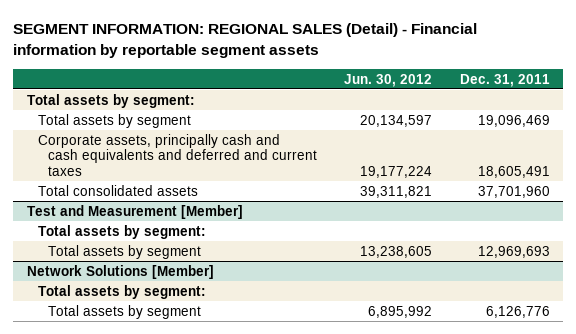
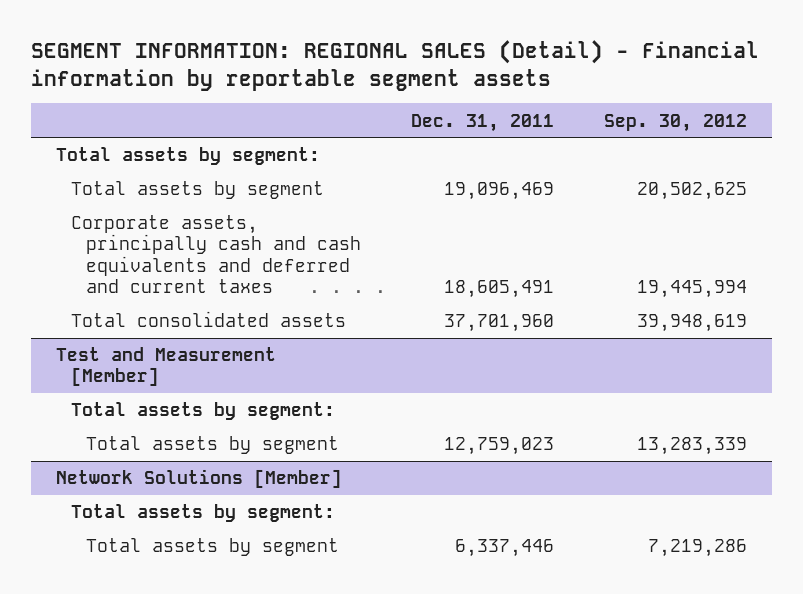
[344,73,433,87] Jun. 30, 2012 -> none
none -> [603,113,747,132] Sep. 30, 2012
[477,245,550,258] 12,969,693 -> [443,437,554,456] 12,759,023
[485,305,550,318] 6,126,776 -> [454,539,554,558] 6,337,446

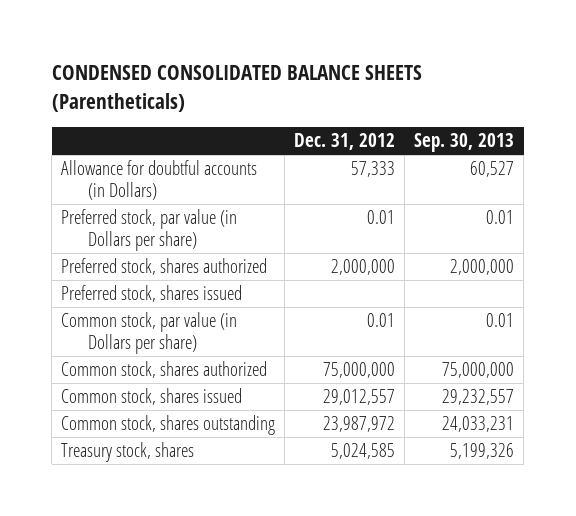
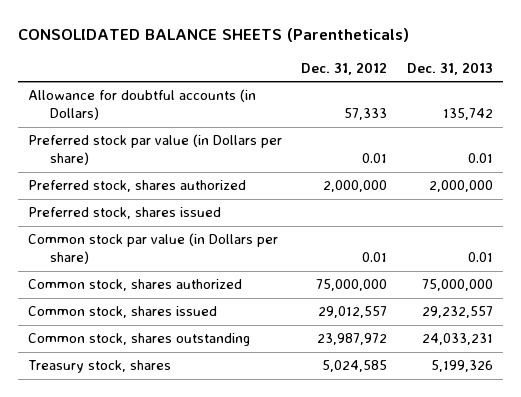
[51,65,422,112] CONDENSED CONSOLIDATED BALANCE SHEETS (Parentheticals) -> [17,28,409,43] CONSOLIDATED BALANCE SHEETS (Parentheticals)
[414,133,515,153] Sep. 30, 2013 -> none
none -> [406,61,493,75] Dec. 31, 2013
[61,209,238,251] Preferred stock, par value (in Dollars per share) -> [27,134,282,166] Preferred stock par value (in Dollars per share)
[61,312,238,354] Common stock, par value (in Dollars per share) -> [27,233,278,265] Common stock par value (in Dollars per share)

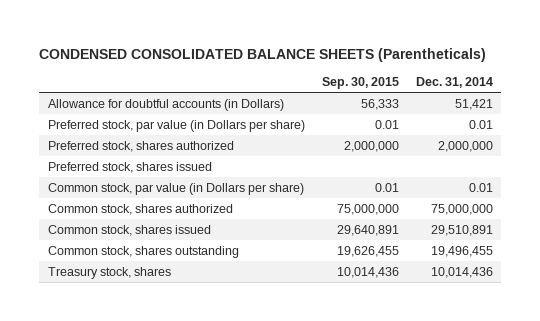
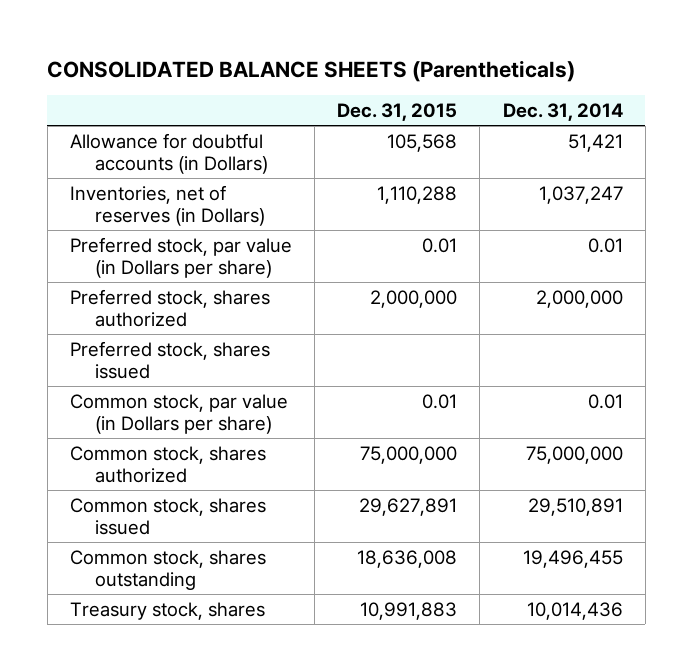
[39,47,487,62] CONDENSED CONSOLIDATED BALANCE SHEETS (Parentheticals) -> [47,59,576,82] CONSOLIDATED BALANCE SHEETS (Parentheticals)
[321,76,399,89] Sep. 30, 2015 -> none
none -> [337,102,458,121] Dec. 31, 2015
none -> [69,184,265,227] Inventories, net of reserves (in Dollars)

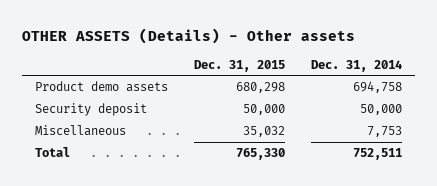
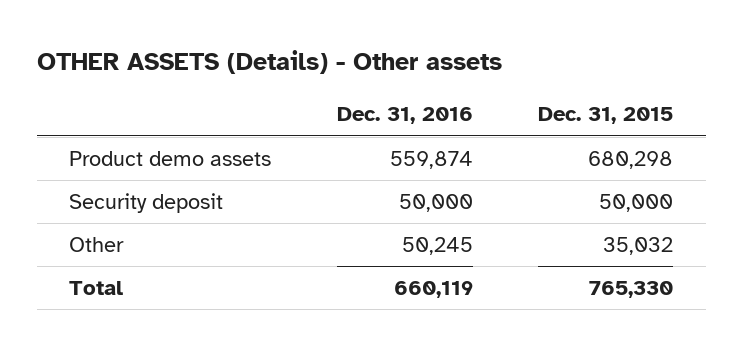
[310,59,402,72] Dec. 31, 2014 -> none
none -> [336,107,473,125] Dec. 31, 2016
[35,125,127,137] Miscellaneous -> [69,237,125,253] Other

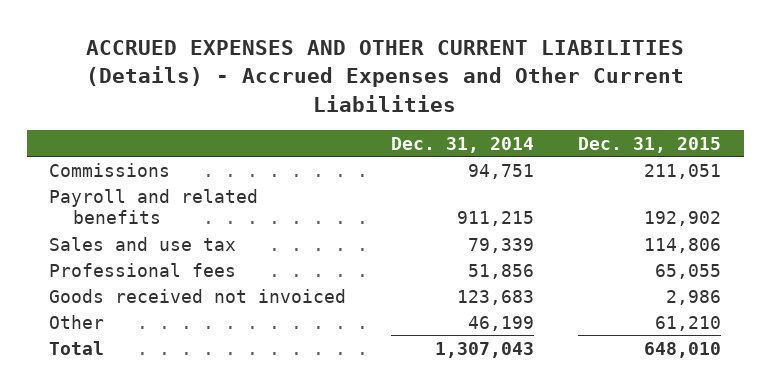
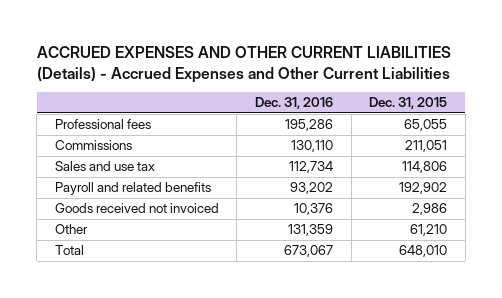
[390,136,534,153] Dec. 31, 2014 -> none
none -> [255,97,334,110] Dec. 31, 2016
[49,262,237,277] Professional fees -> [54,119,151,130] Professional fees
[49,188,259,225] Payroll and related benefits -> [54,182,211,196] Payroll and related benefits

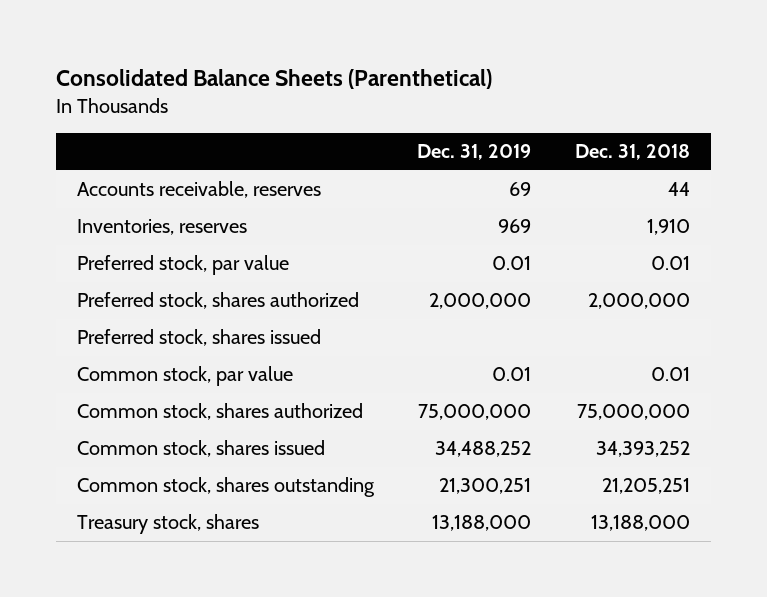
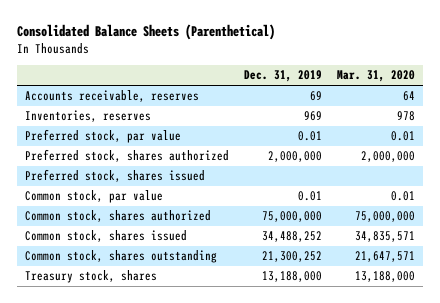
[574,144,690,161] Dec. 31, 2018 -> none
none -> [337,70,416,83] Mar. 31, 2020
[439,478,532,495] 21,300,251 -> [261,251,322,263] 21,300,252

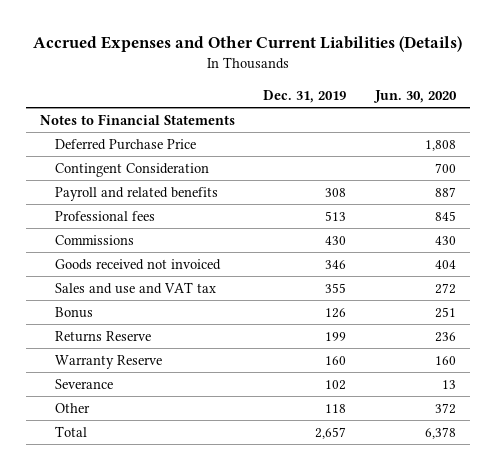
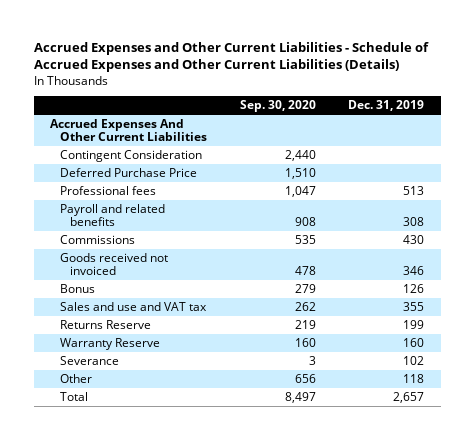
[32,36,462,53] Accrued Expenses and Other Current Liabilities (Details) -> [33,41,429,73] Accrued Expenses and Other Current Liabilities - Schedule of Accrued Expenses and Other Current Liabilities (Details)
[372,89,457,103] Jun. 30, 2020 -> none
none -> [239,100,316,113] Sep. 30, 2020
[39,113,235,125] Notes to Financial Statements -> none
none -> [50,119,208,142] Accrued Expenses And Other Current Liabilities
[55,138,197,150] Deferred Purchase Price -> [60,168,198,178] Deferred Purchase Price
[55,186,219,201] Payroll and related benefits -> [60,204,166,227] Payroll and related benefits
[55,281,217,294] Sales and use and VAT tax -> [60,302,208,312] Sales and use and VAT tax

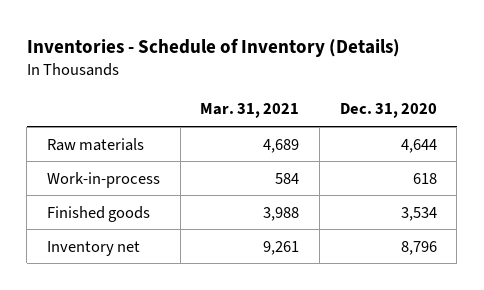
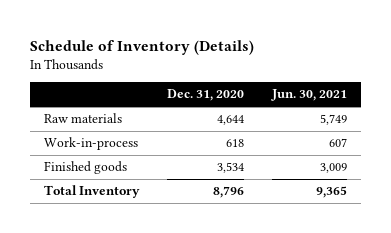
[26,37,400,57] Inventories - Schedule of Inventory (Details) -> [29,39,254,55] Schedule of Inventory (Details)
[200,103,300,119] Mar. 31, 2021 -> none
none -> [271,89,348,102] Jun. 30, 2021
[47,240,141,256] Inventory net -> [43,185,140,199] Total Inventory

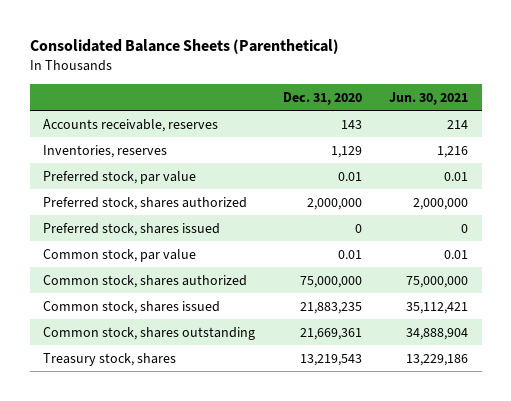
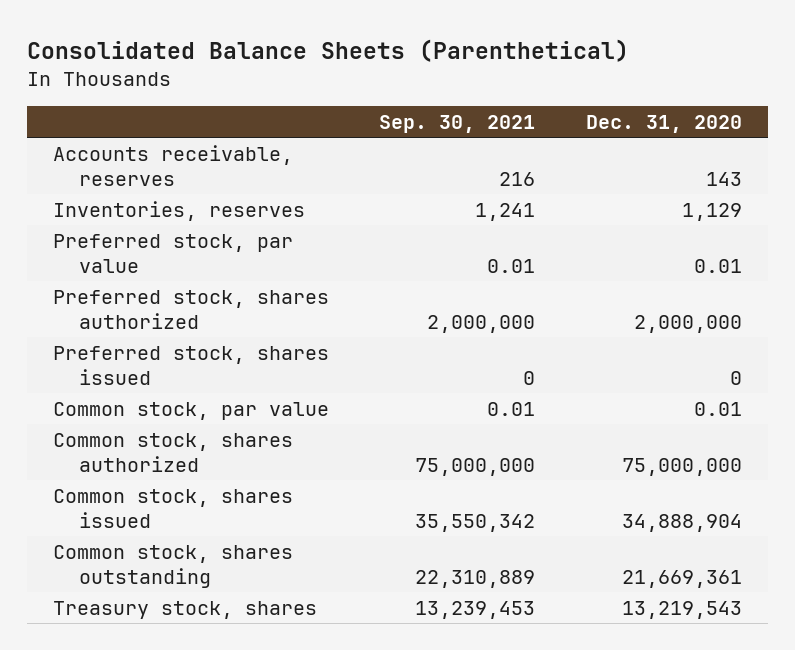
[388,92,468,106] Jun. 30, 2021 -> none
none -> [379,114,536,133] Sep. 30, 2021
[299,301,362,314] 21,883,235 -> [622,514,743,533] 34,888,904

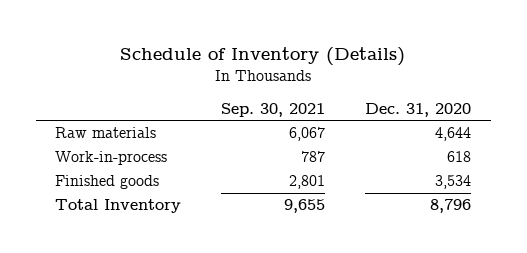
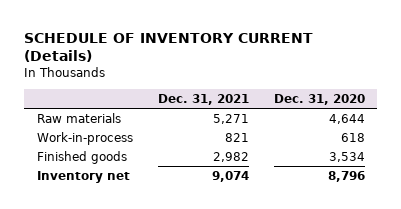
[120,46,406,66] Schedule of Inventory (Details) -> [24,32,314,63] SCHEDULE OF INVENTORY CURRENT (Details)
[221,102,326,117] Sep. 30, 2021 -> none
none -> [157,94,249,106] Dec. 31, 2021
[55,199,182,214] Total Inventory -> [36,170,130,183] Inventory net

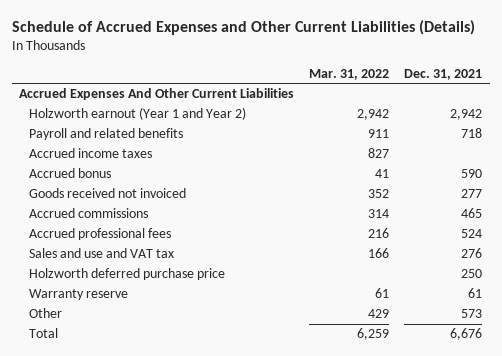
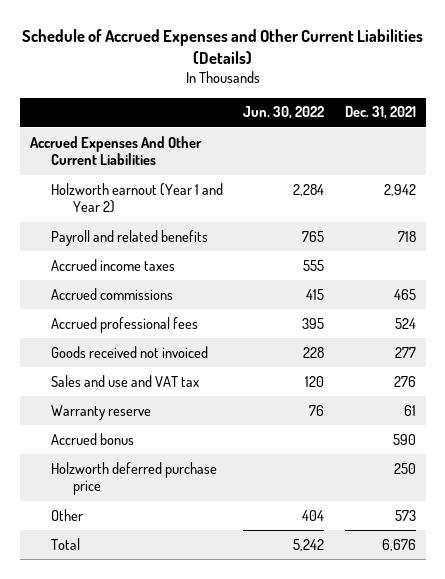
[309,68,390,80] Mar. 31, 2022 -> none
none -> [243,106,325,120] Jun. 30, 2022
[29,188,187,199] Goods received not invoiced -> [51,345,209,358] Goods received not invoiced
[29,168,112,179] Accrued bonus -> [51,432,135,445] Accrued bonus
[29,268,226,281] Holzworth deferred purchase price -> [51,461,218,496] Holzworth deferred purchase price

